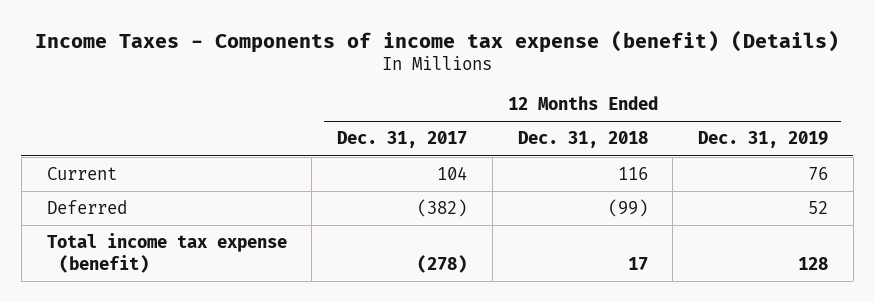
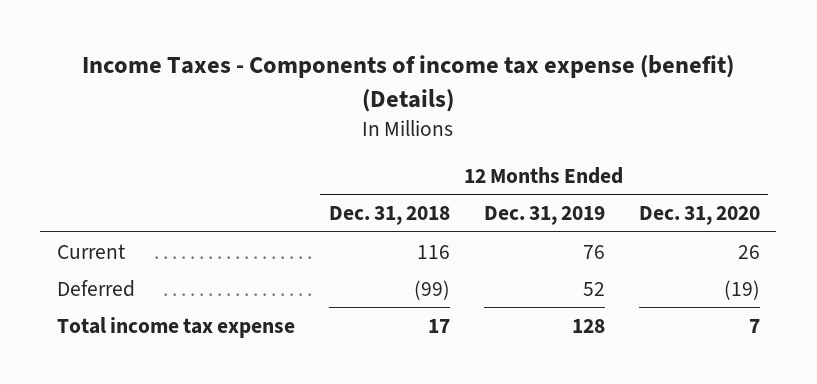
[337,131,468,149] Dec. 31, 2017 -> none
none -> [638,206,760,226] Dec. 31, 2020
[46,232,287,273] Total income tax expense (benefit) -> [57,316,296,338] Total income tax expense

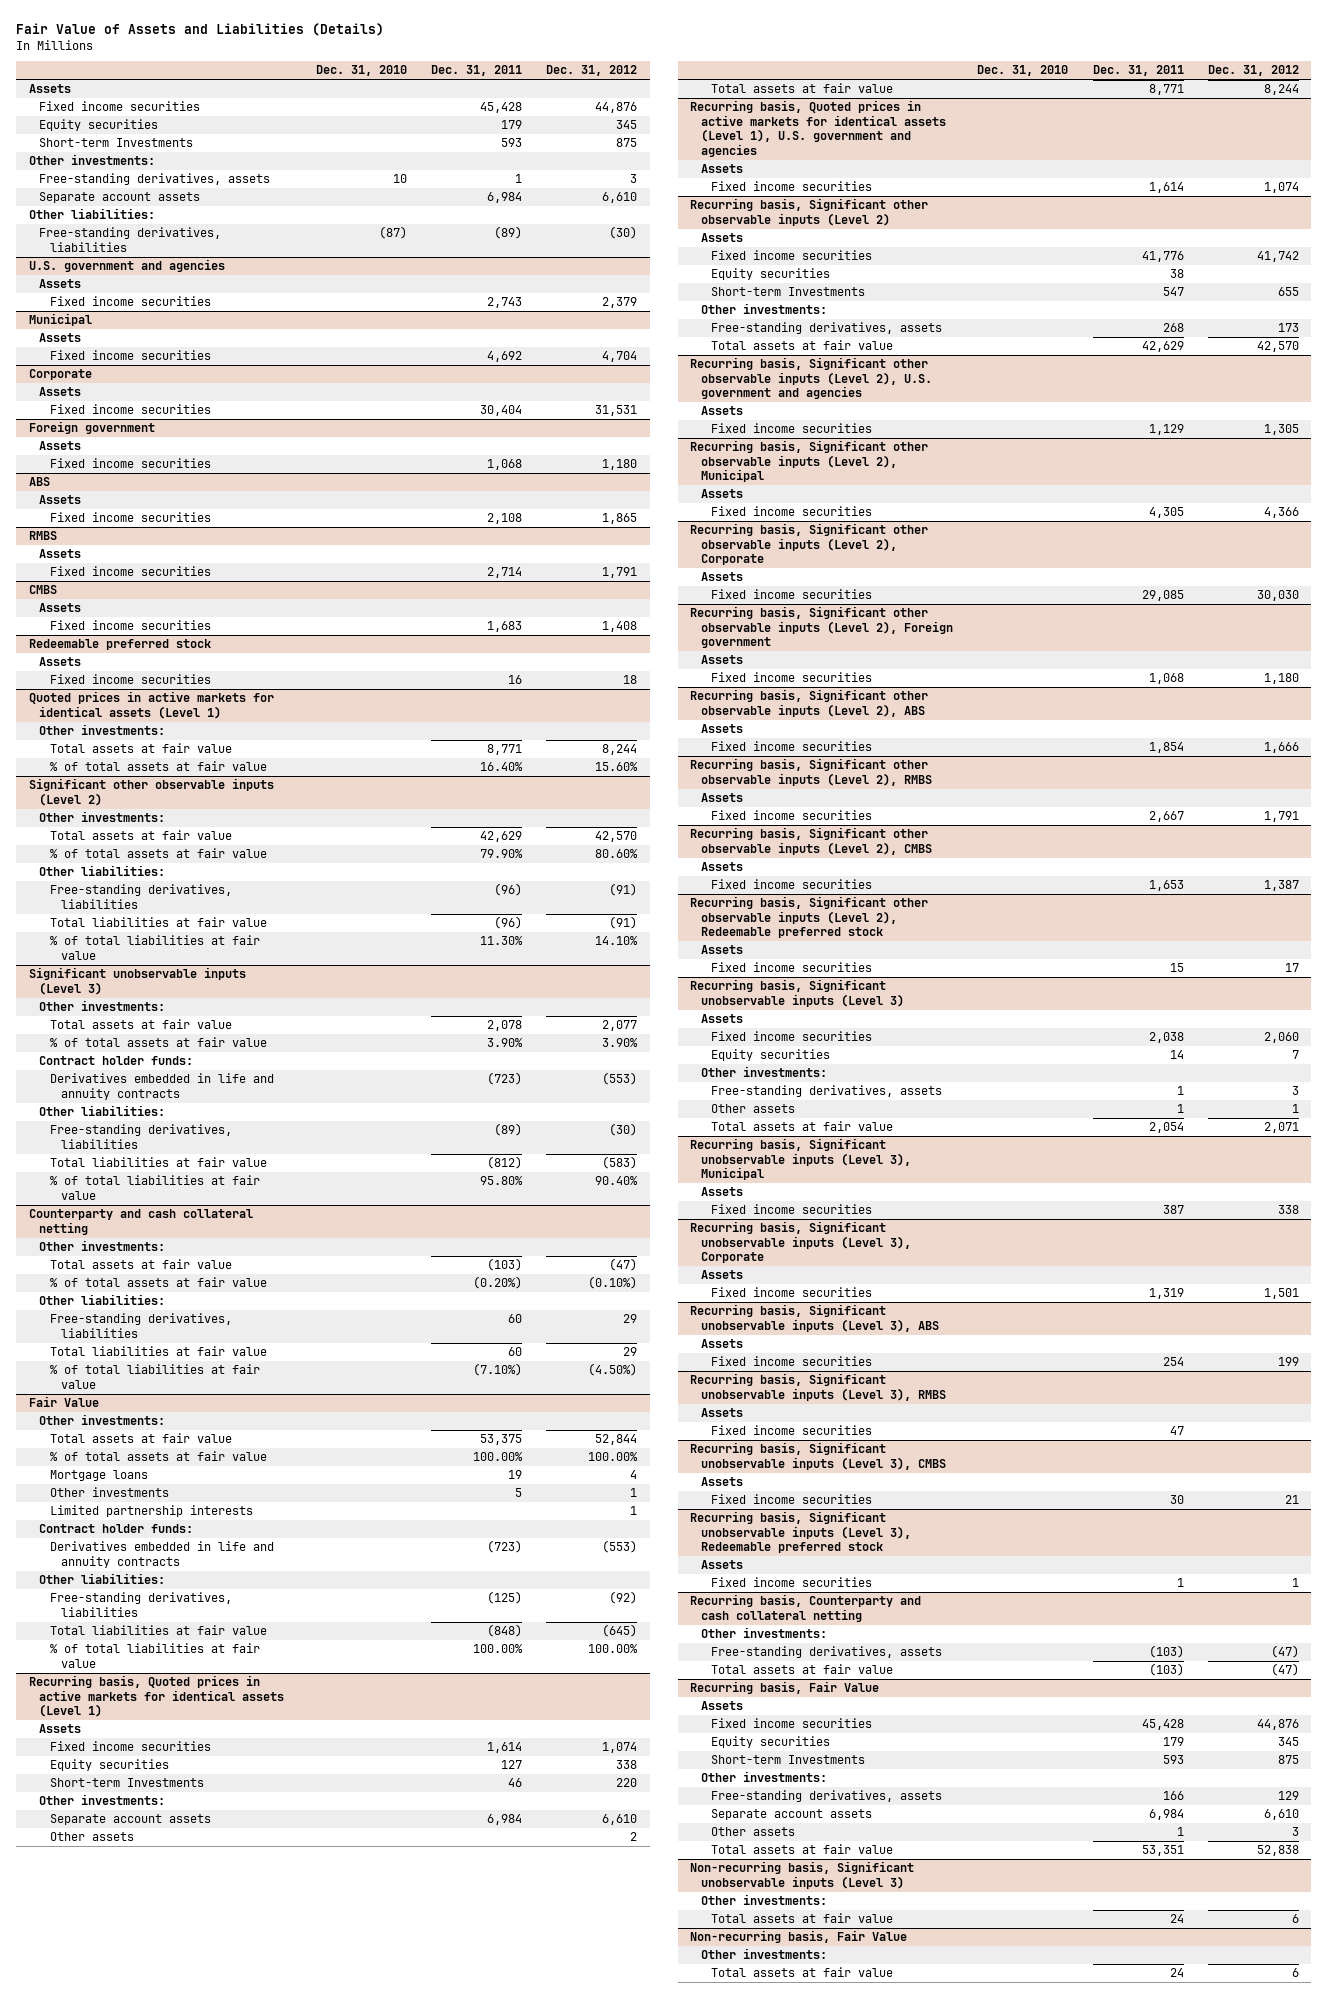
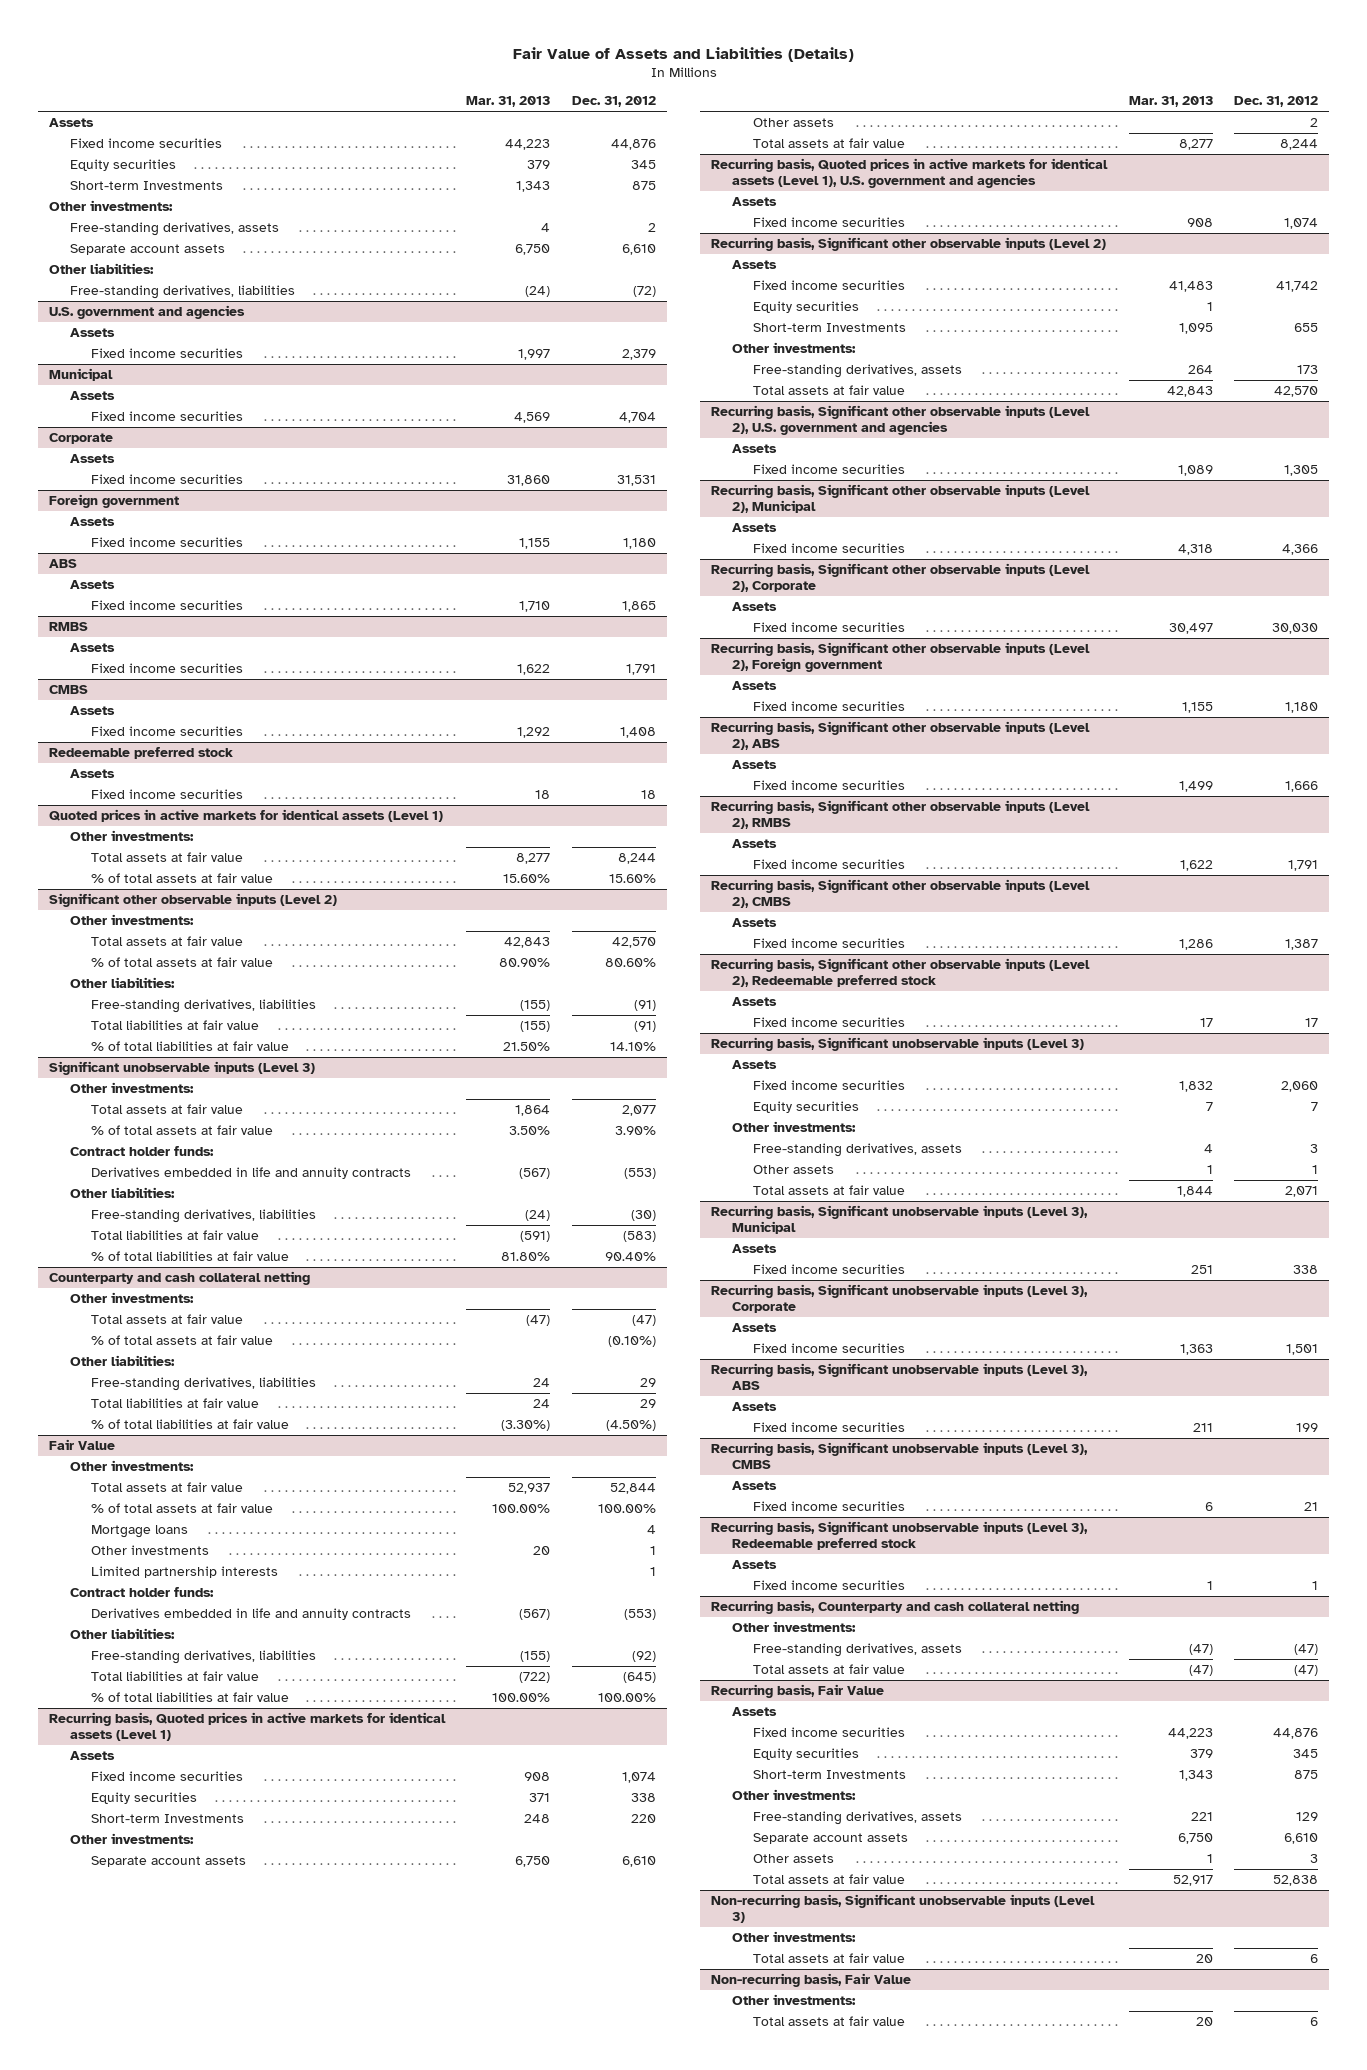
[315,65,407,77] Dec. 31, 2010 -> none
[430,65,522,77] Dec. 31, 2011 -> none
none -> [466,96,551,108] Mar. 31, 2013
[630,174,638,184] 3 -> [648,223,657,233] 2
[609,226,638,240] (30) -> [633,286,657,298] (72)
[690,1373,946,1401] Recurring basis, Significant unobservable inputs (Level 3), RMBS -> none
[700,1408,743,1418] Assets -> none
[711,1425,873,1436] Fixed income securities -> none

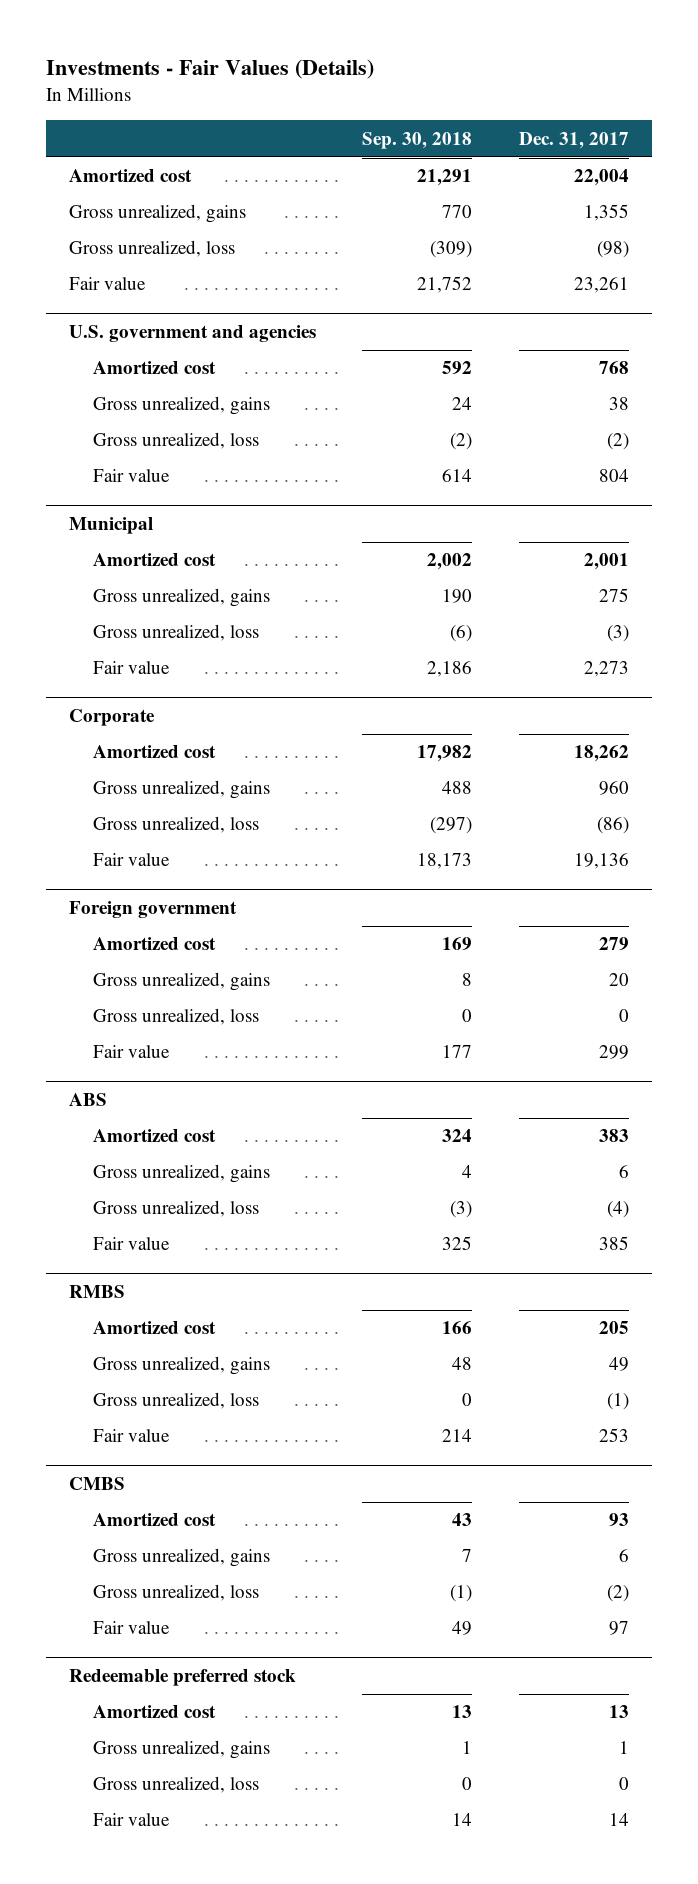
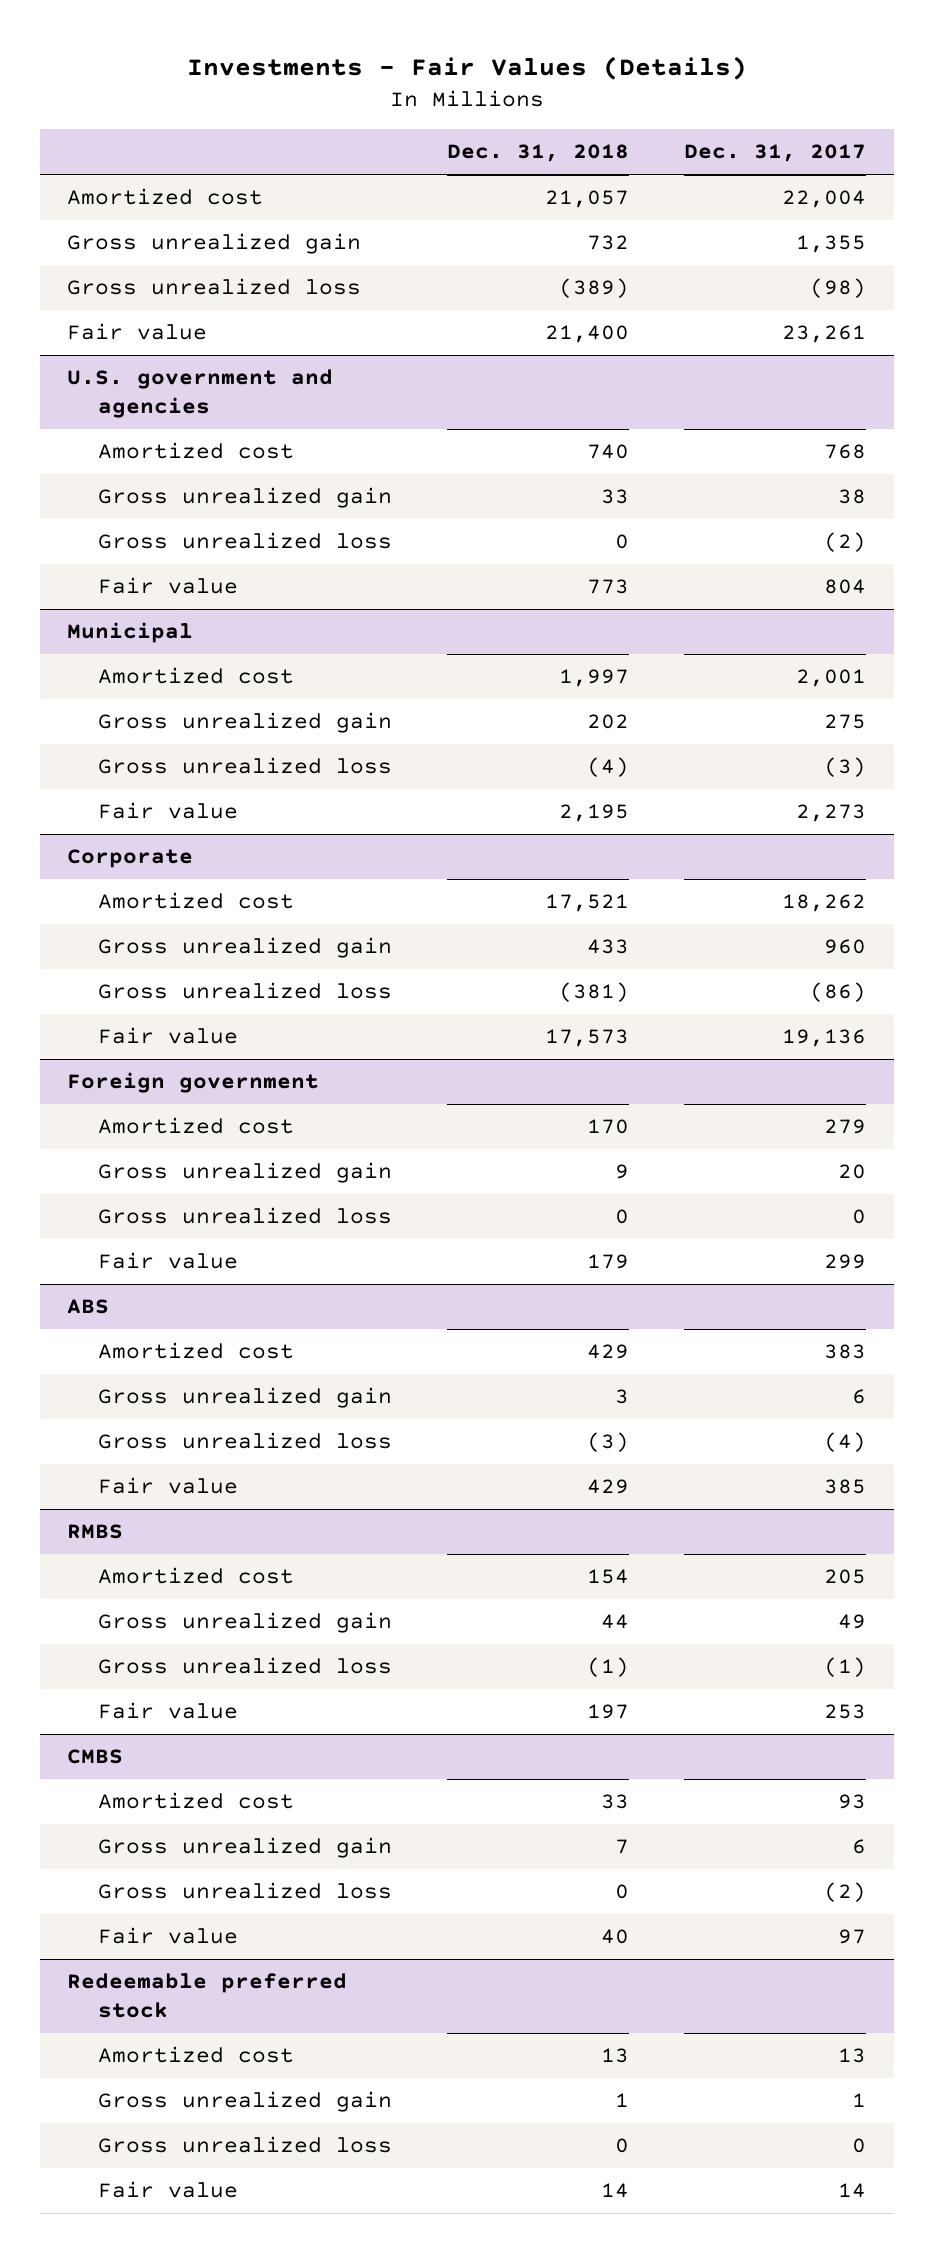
[362,131,473,149] Sep. 30, 2018 -> none
none -> [446,144,629,163] Dec. 31, 2018
[69,204,247,224] Gross unrealized, gains -> [67,233,362,255] Gross unrealized gain
[69,240,236,258] Gross unrealized, loss -> [67,278,362,296] Gross unrealized loss
[92,396,270,416] Gross unrealized, gains -> [97,487,392,509] Gross unrealized gain
[92,432,259,450] Gross unrealized, loss -> [97,532,392,550] Gross unrealized loss
[92,588,270,608] Gross unrealized, gains -> [97,712,392,734] Gross unrealized gain
[92,624,259,642] Gross unrealized, loss -> [97,757,392,775] Gross unrealized loss
[92,780,270,800] Gross unrealized, gains -> [97,937,392,959] Gross unrealized gain
[92,816,259,834] Gross unrealized, loss -> [97,982,392,1000] Gross unrealized loss
[92,972,270,992] Gross unrealized, gains -> [97,1162,392,1184] Gross unrealized gain
[92,1008,259,1026] Gross unrealized, loss -> [97,1207,392,1225] Gross unrealized loss
[92,1164,270,1184] Gross unrealized, gains -> [97,1387,392,1409] Gross unrealized gain
[92,1200,259,1218] Gross unrealized, loss -> [97,1432,392,1450] Gross unrealized loss
[92,1356,270,1376] Gross unrealized, gains -> [97,1612,392,1634] Gross unrealized gain
[92,1392,259,1410] Gross unrealized, loss -> [97,1657,392,1675] Gross unrealized loss
[92,1548,270,1568] Gross unrealized, gains -> [97,1837,392,1859] Gross unrealized gain
[92,1584,259,1602] Gross unrealized, loss -> [97,1882,392,1900] Gross unrealized loss
[92,1740,270,1760] Gross unrealized, gains -> [97,2091,392,2113] Gross unrealized gain
[92,1776,259,1794] Gross unrealized, loss -> [97,2136,392,2154] Gross unrealized loss

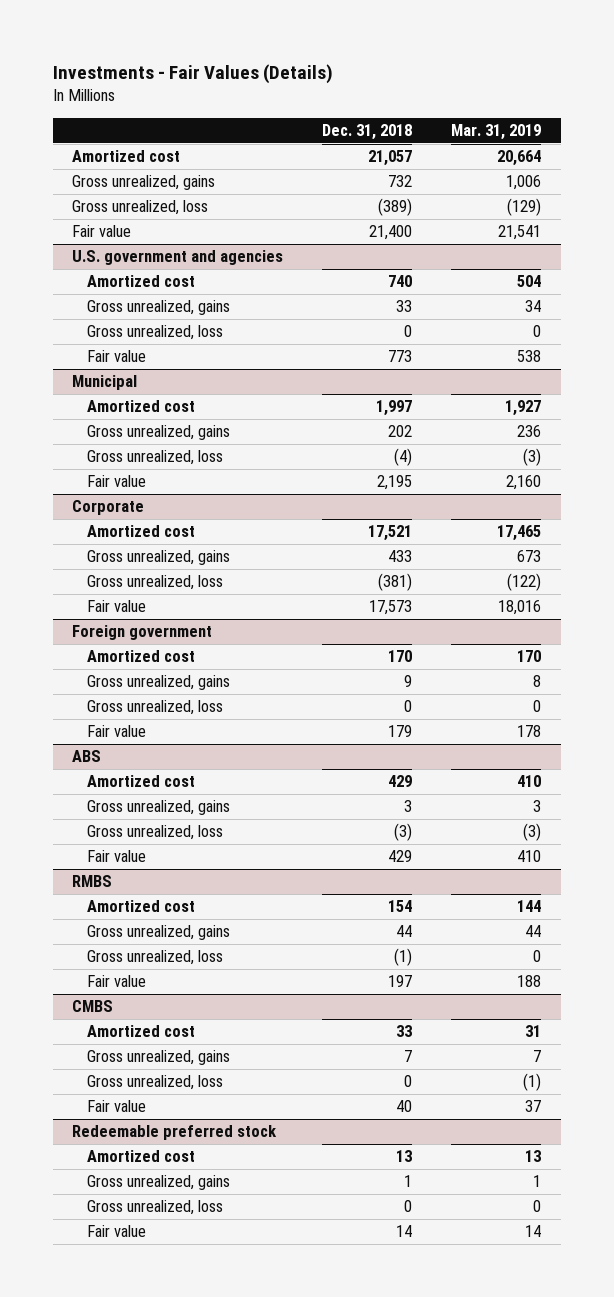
[684,144,867,163] Dec. 31, 2017 -> none
none -> [451,123,542,140] Mar. 31, 2019
[67,233,362,255] Gross unrealized gain -> [72,175,216,191] Gross unrealized, gains
[67,278,362,296] Gross unrealized loss -> [72,200,209,216] Gross unrealized, loss
[97,487,392,509] Gross unrealized gain -> [87,300,231,316] Gross unrealized, gains
[97,532,392,550] Gross unrealized loss -> [87,325,224,341] Gross unrealized, loss
[97,712,392,734] Gross unrealized gain -> [87,425,231,441] Gross unrealized, gains
[97,757,392,775] Gross unrealized loss -> [87,450,224,466] Gross unrealized, loss
[97,937,392,959] Gross unrealized gain -> [87,550,231,566] Gross unrealized, gains
[97,982,392,1000] Gross unrealized loss -> [87,575,224,591] Gross unrealized, loss
[97,1162,392,1184] Gross unrealized gain -> [87,675,231,691] Gross unrealized, gains
[97,1207,392,1225] Gross unrealized loss -> [87,700,224,716] Gross unrealized, loss
[97,1387,392,1409] Gross unrealized gain -> [87,800,231,816] Gross unrealized, gains
[97,1432,392,1450] Gross unrealized loss -> [87,825,224,841] Gross unrealized, loss
[97,1612,392,1634] Gross unrealized gain -> [87,925,231,941] Gross unrealized, gains
[97,1657,392,1675] Gross unrealized loss -> [87,950,224,966] Gross unrealized, loss
[97,1837,392,1859] Gross unrealized gain -> [87,1050,231,1066] Gross unrealized, gains
[97,1882,392,1900] Gross unrealized loss -> [87,1075,224,1091] Gross unrealized, loss
[97,2091,392,2113] Gross unrealized gain -> [87,1175,231,1191] Gross unrealized, gains
[97,2136,392,2154] Gross unrealized loss -> [87,1200,224,1216] Gross unrealized, loss

